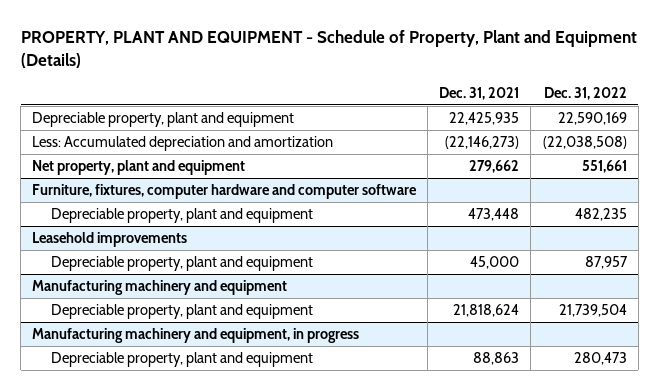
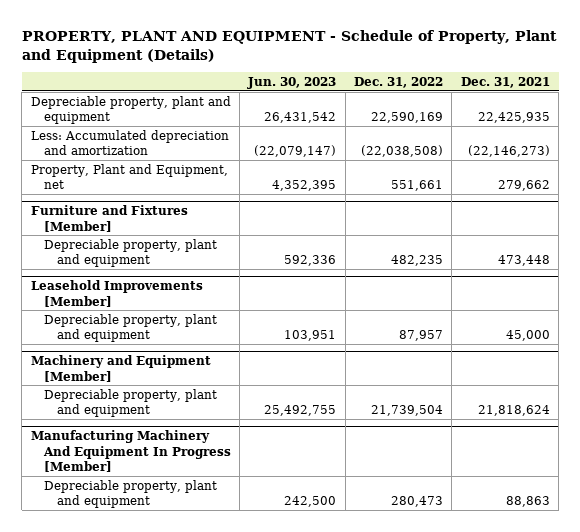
none -> [247,76,337,89] Jun. 30, 2023
[32,160,246,176] Net property, plant and equipment -> [30,163,228,189] Property, Plant and Equipment, net
[32,184,418,200] Furniture, fixtures, computer hardware and computer software -> [30,205,188,232] Furniture and Fixtures [Member]
[32,232,188,248] Leasehold improvements -> [30,280,203,307] Leasehold Improvements [Member]
[32,280,288,296] Manufacturing machinery and equipment -> [30,355,211,382] Machinery and Equipment [Member]
[32,328,360,344] Manufacturing machinery and equipment, in progress -> [30,430,231,472] Manufacturing Machinery And Equipment In Progress [Member]

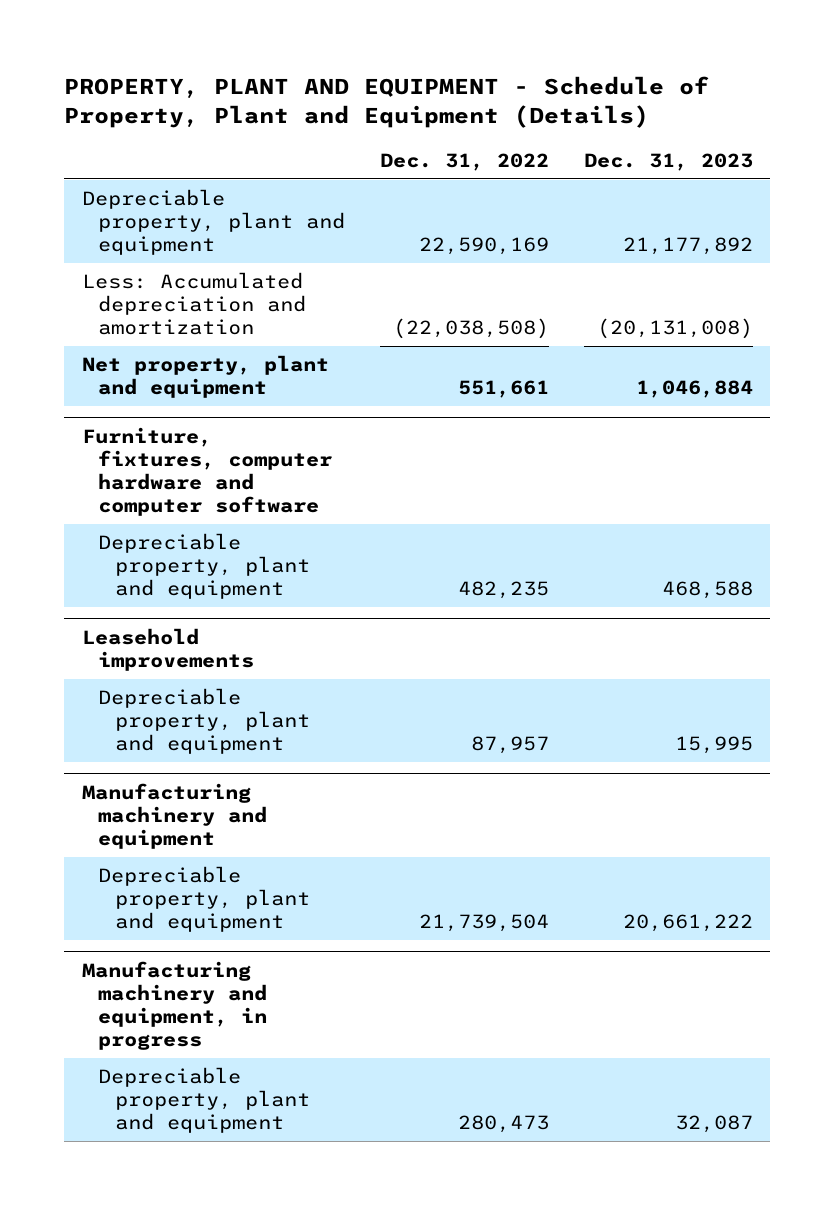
[247,76,337,89] Jun. 30, 2023 -> none
[460,76,550,88] Dec. 31, 2021 -> none
none -> [583,152,753,171] Dec. 31, 2023
[30,163,228,189] Property, Plant and Equipment, net -> [81,354,329,399] Net property, plant and equipment
[30,205,188,232] Furniture and Fixtures [Member] -> [81,426,334,517] Furniture, fixtures, computer hardware and computer software
[30,280,203,307] Leasehold Improvements [Member] -> [81,627,255,671] Leasehold improvements
[30,355,211,382] Machinery and Equipment [Member] -> [81,782,268,849] Manufacturing machinery and equipment
[30,430,231,472] Manufacturing Machinery And Equipment In Progress [Member] -> [81,960,268,1051] Manufacturing machinery and equipment, in progress

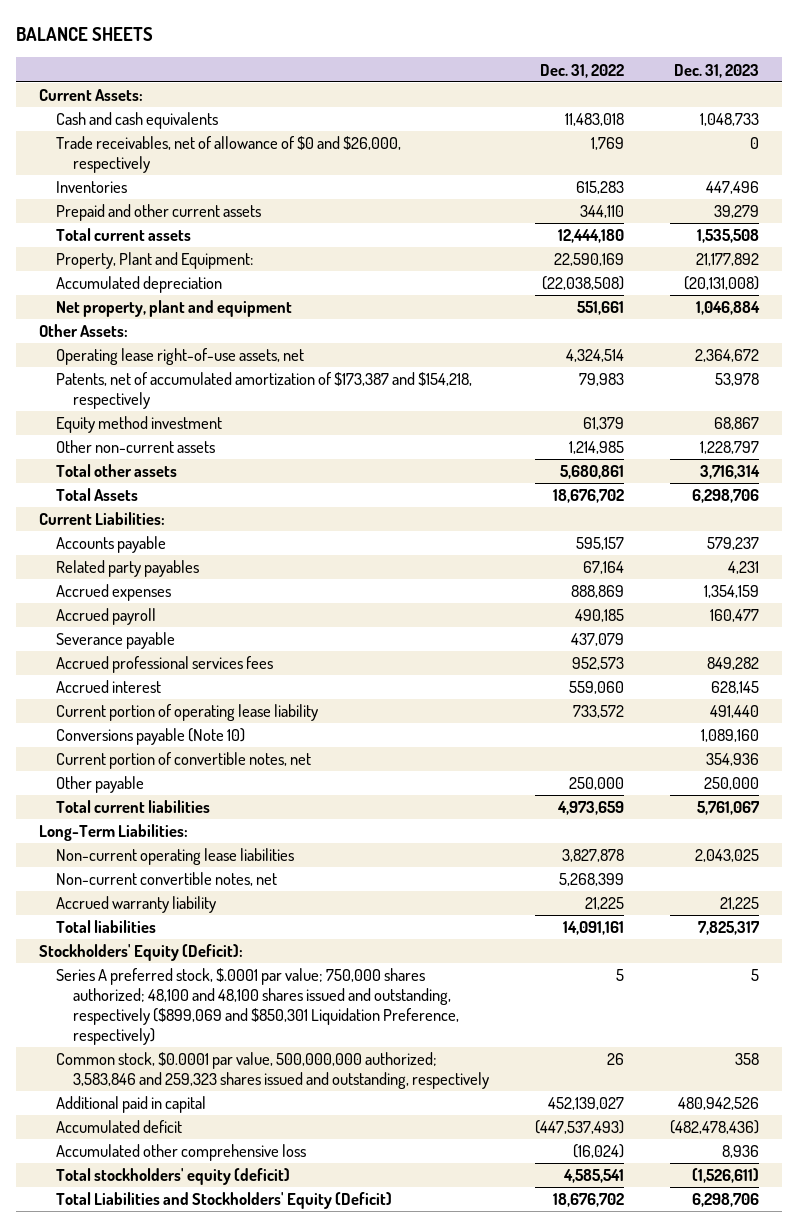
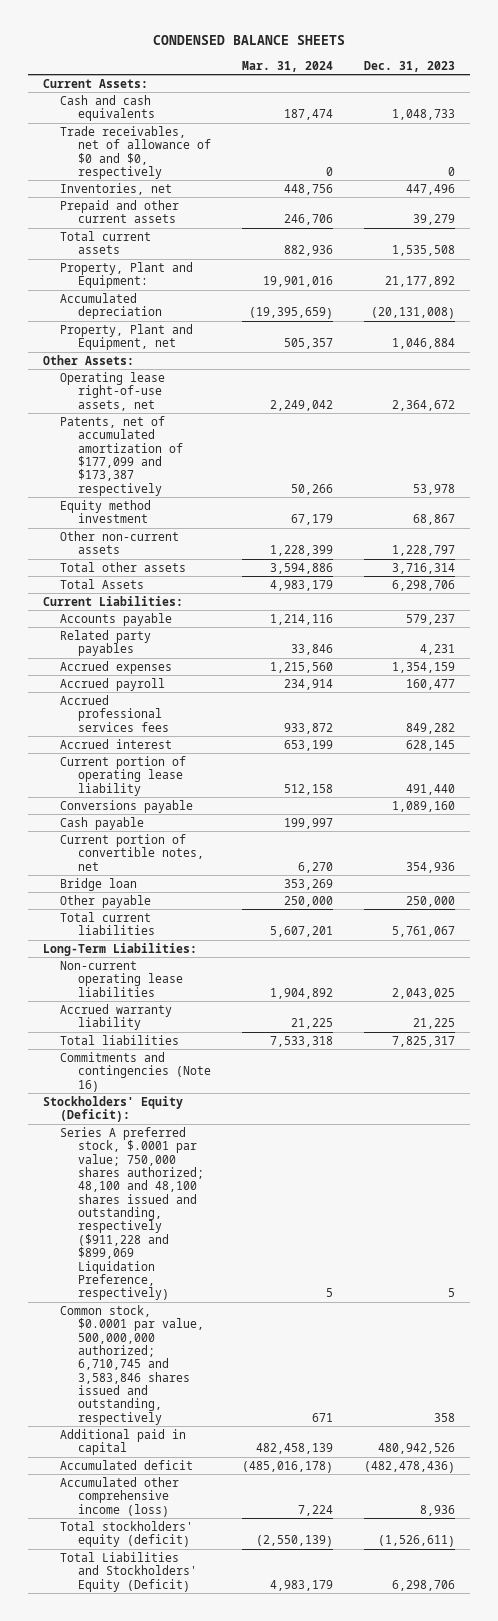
[15,27,153,42] BALANCE SHEETS -> [152,35,345,46] CONDENSED BALANCE SHEETS
[540,63,625,78] Dec. 31, 2022 -> none
none -> [241,60,333,72] Mar. 31, 2024
[56,136,402,173] Trade receivables, net of allowance of $0 and $26,000, respectively -> [60,125,211,179] Trade receivables, net of allowance of $0 and $0, respectively
[56,181,128,194] Inventories -> [60,182,173,195] Inventories, net
[56,300,293,318] Net property, plant and equipment -> [60,323,194,351] Property, Plant and Equipment, net
[56,372,473,409] Patents, net of accumulated amortization of $173,387 and $154,218, respectively -> [60,415,183,496] Patents, net of accumulated amortization of $177,099 and $173,387 respectively
[56,632,176,650] Severance payable -> none
[56,728,246,746] Conversions payable (Note 10) -> [60,799,194,813] Conversions payable
none -> [60,816,145,830] Cash payable
none -> [60,877,138,891] Bridge loan
[56,872,278,887] Non-current convertible notes, net -> none
none -> [60,1051,211,1092] Commitments and contingencies (Note 16)
[56,968,460,1045] Series A preferred stock, $.0001 par value; 750,000 shares authorized; 48,100 and 48,100 shares issued and outstanding, respectively ($899,069 and $850,301 Liquidation Preference, respectively) -> [60,1126,204,1301] Series A preferred stock, $.0001 par value; 750,000 shares authorized; 48,100 and 48,100 shares issued and outstanding, respectively ($911,228 and $899,069 Liquidation Preference, respectively)
[56,1052,490,1089] Common stock, $0.0001 par value, 500,000,000 authorized; 3,583,846 and 259,323 shares issued and outstanding, respectively -> [60,1304,204,1425] Common stock, $0.0001 par value, 500,000,000 authorized; 6,710,745 and 3,583,846 shares issued and outstanding, respectively
[56,1144,307,1162] Accumulated other comprehensive loss -> [60,1476,180,1517] Accumulated other comprehensive income (loss)

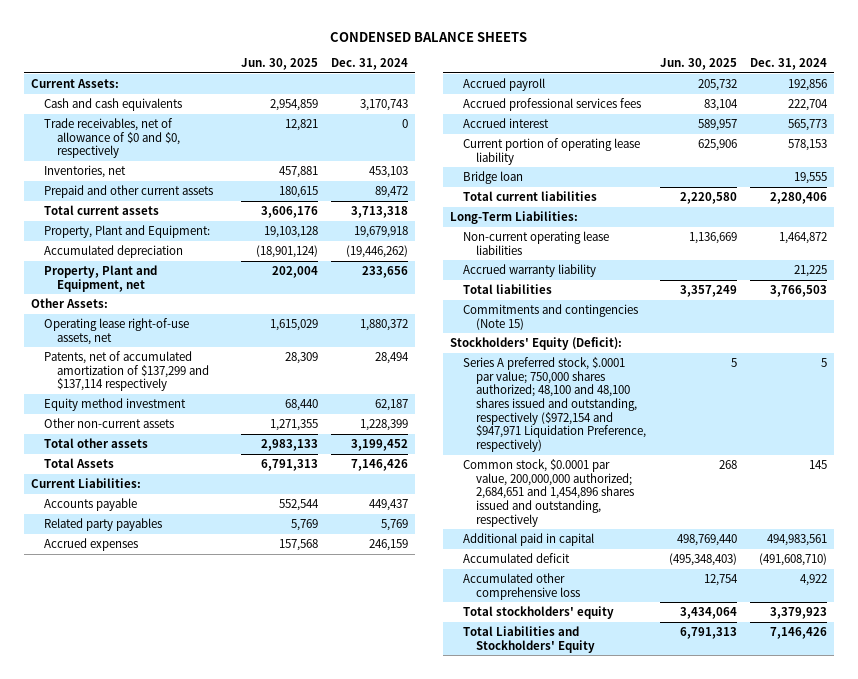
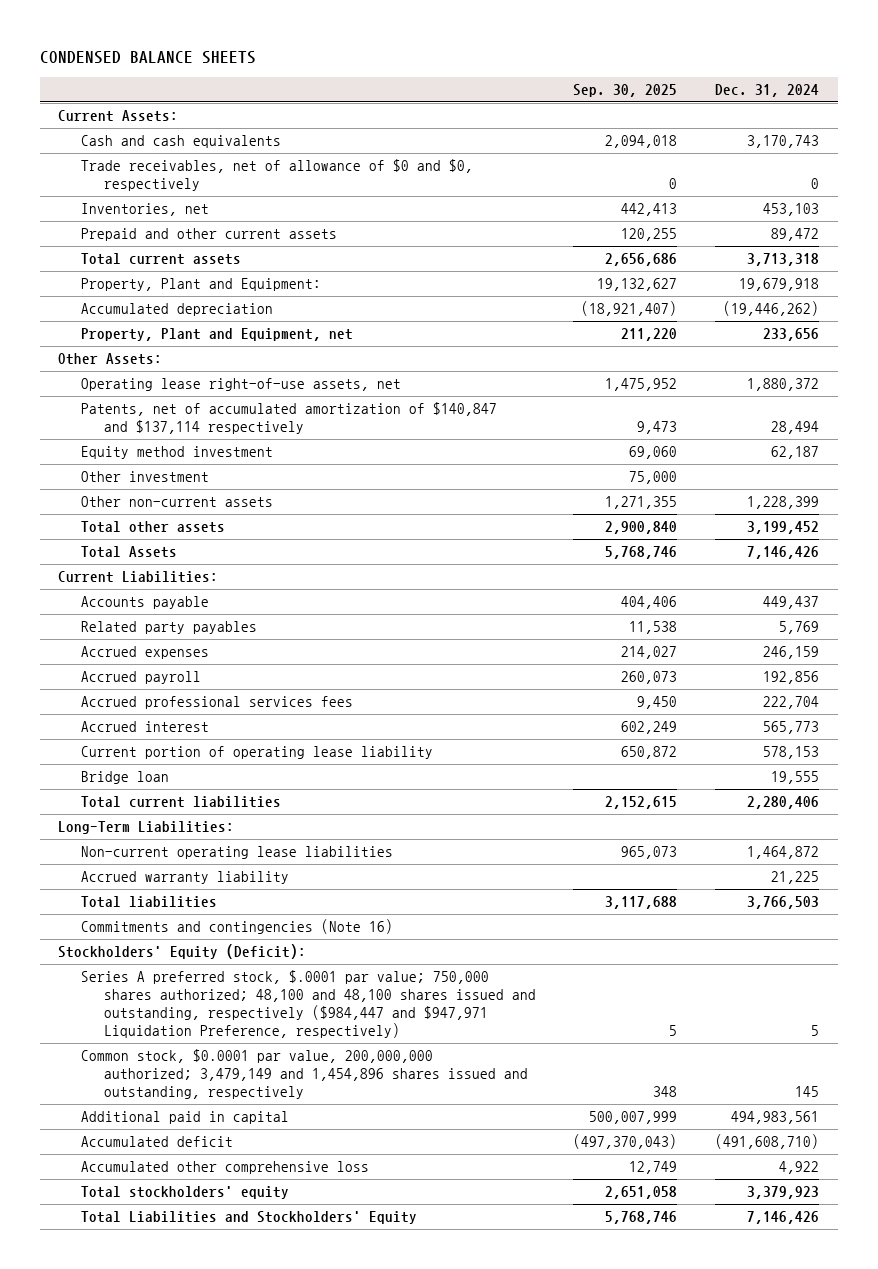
[240,58,318,71] Jun. 30, 2025 -> none
none -> [573,83,678,97] Sep. 30, 2025
[44,350,210,392] Patents, net of accumulated amortization of $137,299 and $137,114 respectively -> [81,402,498,435] Patents, net of accumulated amortization of $140,847 and $137,114 respectively
none -> [81,471,210,483] Other investment
[463,303,639,330] Commitments and contingencies (Note 15) -> [81,919,394,935] Commitments and contingencies (Note 16)
[463,356,647,453] Series A preferred stock, $.0001 par value; 750,000 shares authorized; 48,100 and 48,100 shares issued and outstanding, respectively ($972,154 and $947,971 Liquidation Preference, respectively) -> [81,970,536,1039] Series A preferred stock, $.0001 par value; 750,000 shares authorized; 48,100 and 48,100 shares issued and outstanding, respectively ($984,447 and $947,971 Liquidation Preference, respectively)
[463,458,635,527] Common stock, $0.0001 par value, 200,000,000 authorized; 2,684,651 and 1,454,896 shares issued and outstanding, respectively -> [81,1049,528,1100] Common stock, $0.0001 par value, 200,000,000 authorized; 3,479,149 and 1,454,896 shares issued and outstanding, respectively

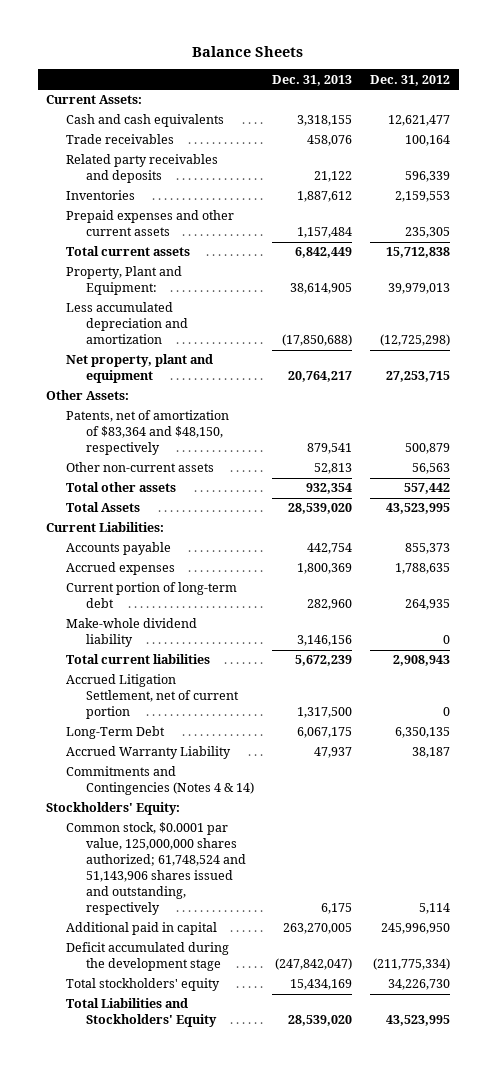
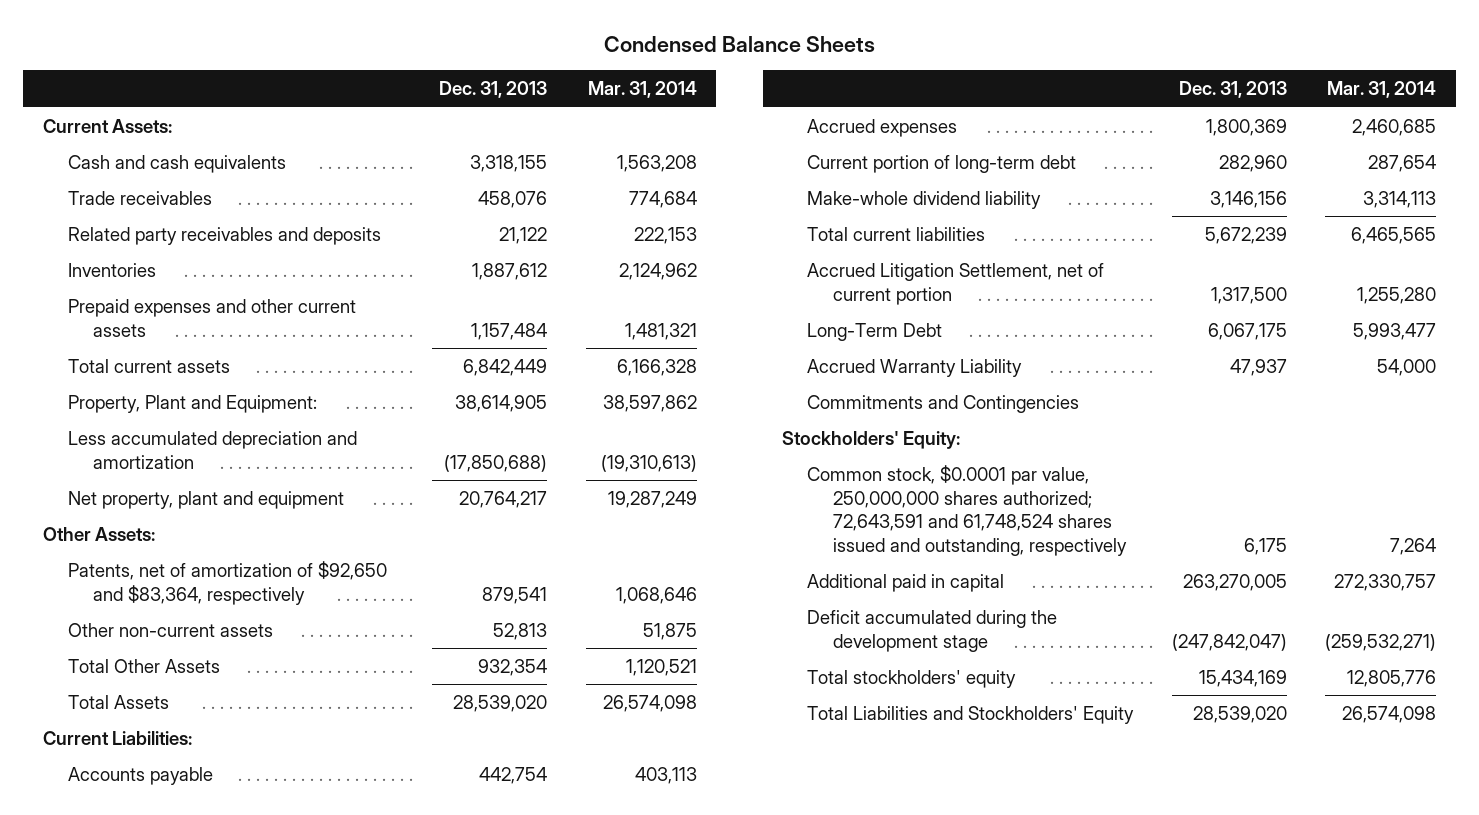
[192,45,304,57] Balance Sheets -> [603,35,875,52] Condensed Balance Sheets
[370,74,451,86] Dec. 31, 2012 -> none
none -> [588,81,698,99] Mar. 31, 2014
[66,410,230,456] Patents, net of amortization of $83,364 and $48,150, respectively -> [67,560,387,605] Patents, net of amortization of $92,650 and $83,364, respectively
[66,482,177,493] Total other assets -> [67,658,220,673] Total Other Assets
[66,766,255,796] Commitments and Contingencies (Notes 4 & 14) -> [807,394,1080,413] Commitments and Contingencies
[66,822,247,916] Common stock, $0.0001 par value, 125,000,000 shares authorized; 61,748,524 and 51,143,906 shares issued and outstanding, respectively -> [807,464,1127,557] Common stock, $0.0001 par value, 250,000,000 shares authorized; 72,643,591 and 61,748,524 shares issued and outstanding, respectively

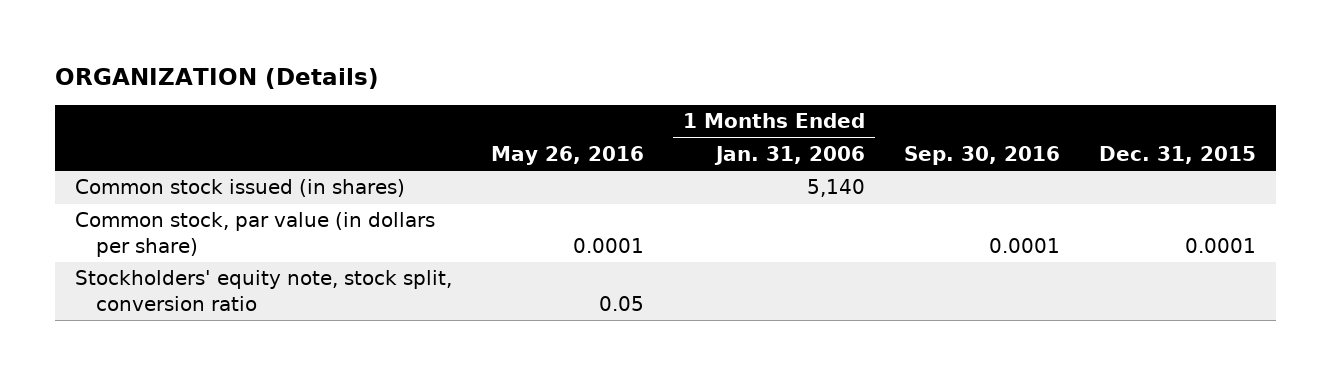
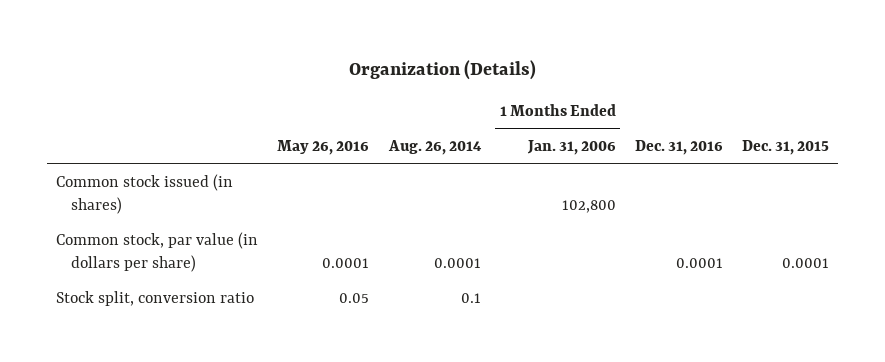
[55,68,380,90] ORGANIZATION (Details) -> [348,60,536,81] Organization (Details)
[904,146,1061,166] Sep. 30, 2016 -> none
none -> [387,139,482,155] Aug. 26, 2014
none -> [634,139,723,155] Dec. 31, 2016
[807,179,866,198] 5,140 -> [561,199,616,213] 102,800
[74,270,452,311] Stockholders' equity note, stock split, conversion ratio -> [56,290,255,306] Stock split, conversion ratio

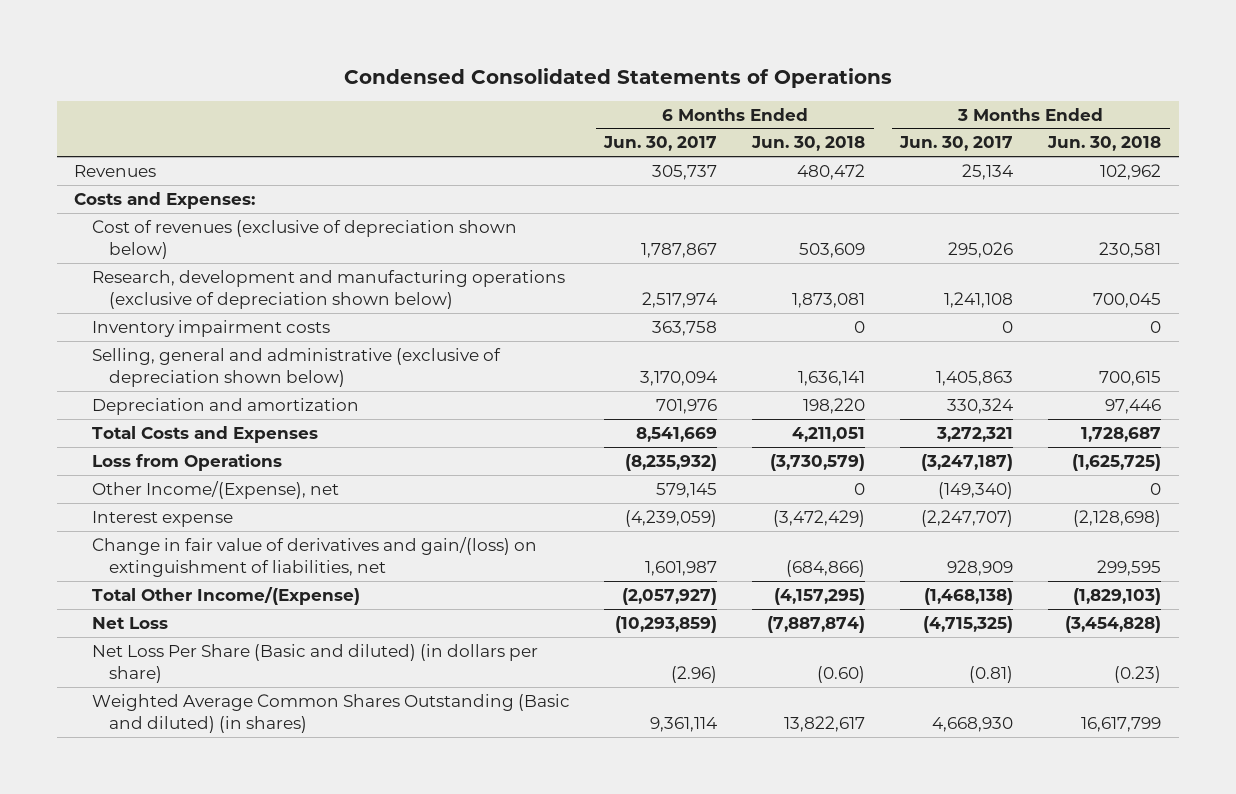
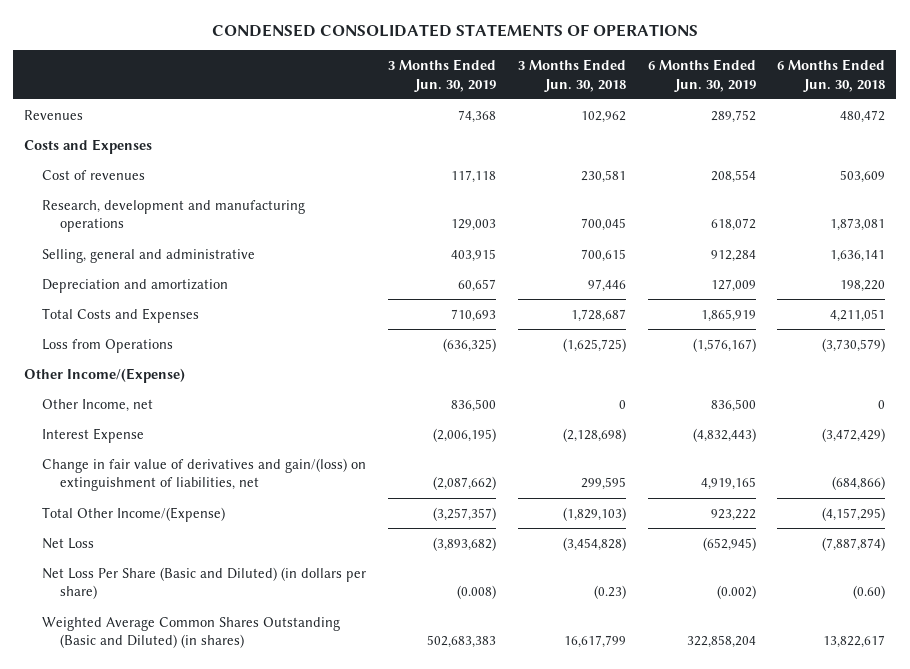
[343,67,892,88] Condensed Consolidated Statements of Operations -> [211,23,698,37] CONDENSED CONSOLIDATED STATEMENTS OF OPERATIONS
[603,136,718,152] Jun. 30, 2017 -> none
[899,136,1014,152] Jun. 30, 2017 -> none
none -> [387,58,496,92] 3 Months Ended Jun. 30, 2019
none -> [647,58,756,92] 6 Months Ended Jun. 30, 2019
[91,319,330,337] Inventory impairment costs -> none
[74,191,256,209] Costs and Expenses: -> [24,138,153,154] Costs and Expenses
[91,219,517,259] Cost of revenues (exclusive of depreciation shown below) -> [42,169,146,180] Cost of revenues
[91,269,565,309] Research, development and manufacturing operations (exclusive of depreciation shown below) -> [42,199,306,233] Research, development and manufacturing operations
[91,347,501,387] Selling, general and administrative (exclusive of depreciation shown below) -> [42,248,256,263] Selling, general and administrative
none -> [24,367,186,383] Other Income/(Expense)
[91,480,339,499] Other Income/(Expense), net -> [42,398,154,412] Other Income, net
[91,510,233,527] Interest expense -> [42,427,145,443] Interest Expense
[91,643,538,683] Net Loss Per Share (Basic and diluted) (in dollars per share) -> [42,566,367,600] Net Loss Per Share (Basic and Diluted) (in dollars per share)
[91,693,570,733] Weighted Average Common Shares Outstanding (Basic and diluted) (in shares) -> [42,616,341,649] Weighted Average Common Shares Outstanding (Basic and Diluted) (in shares)

